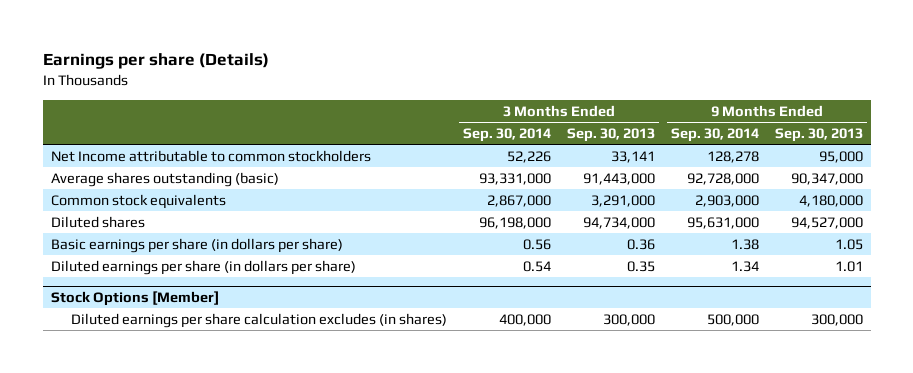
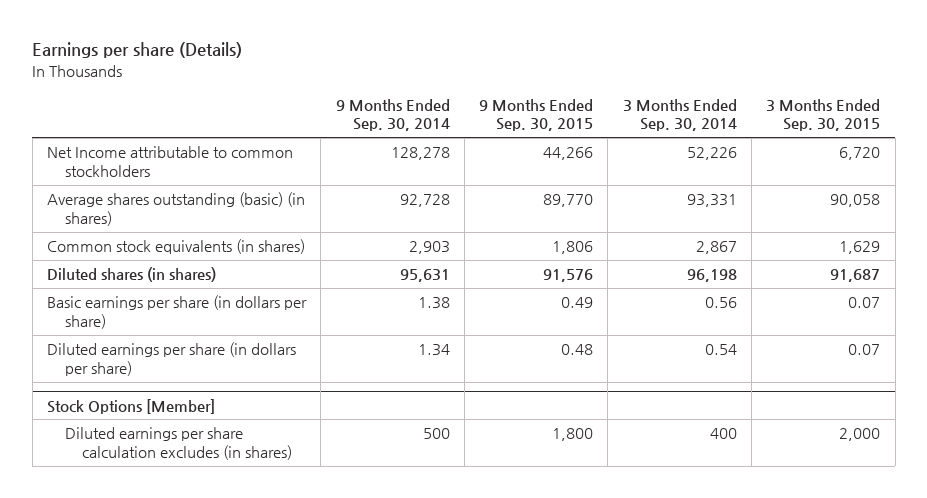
[566,127,655,142] Sep. 30, 2013 -> none
[774,127,863,142] Sep. 30, 2013 -> none
none -> [479,98,594,132] 9 Months Ended Sep. 30, 2015
none -> [766,98,881,132] 3 Months Ended Sep. 30, 2015
[50,171,279,187] Average shares outstanding (basic) -> [47,192,306,226] Average shares outstanding (basic) (in shares)
[478,172,551,185] 93,331,000 -> [686,194,737,208] 93,331
[686,172,759,185] 92,728,000 -> [399,194,450,208] 92,728
[50,193,226,209] Common stock equivalents -> [47,239,306,255] Common stock equivalents (in shares)
[486,194,551,207] 2,867,000 -> [695,241,737,255] 2,867
[694,194,759,207] 2,903,000 -> [408,241,450,255] 2,903
[50,215,145,228] Diluted shares -> [47,267,217,283] Diluted shares (in shares)
[478,216,551,229] 96,198,000 -> [686,269,737,283] 96,198
[686,216,759,229] 95,631,000 -> [399,269,450,283] 95,631
[498,313,551,326] 400,000 -> [709,428,737,440] 400
[706,313,759,326] 500,000 -> [422,428,450,440] 500

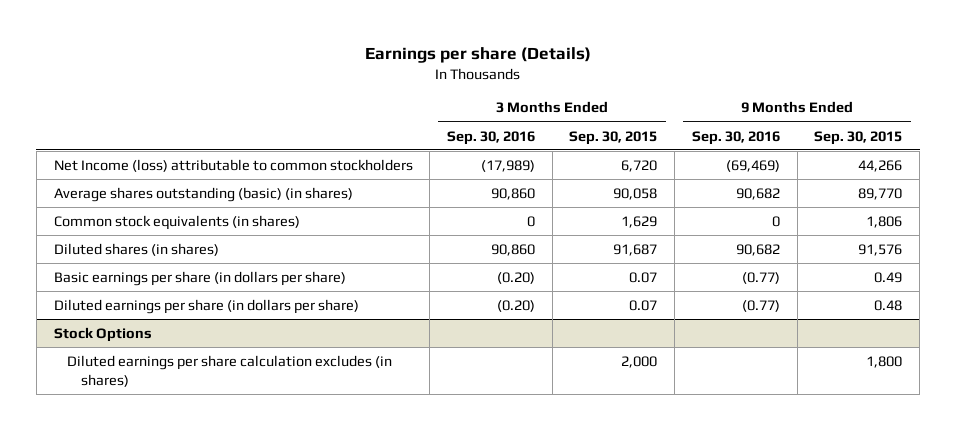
[335,98,450,132] 9 Months Ended Sep. 30, 2014 -> none
[622,98,737,132] 3 Months Ended Sep. 30, 2014 -> none
none -> [446,130,535,145] Sep. 30, 2016
none -> [691,130,780,145] Sep. 30, 2016
[47,146,294,177] Net Income attributable to common stockholders -> [53,158,413,172] Net Income (loss) attributable to common stockholders
[47,398,216,414] Stock Options [Member] -> [53,326,152,342] Stock Options

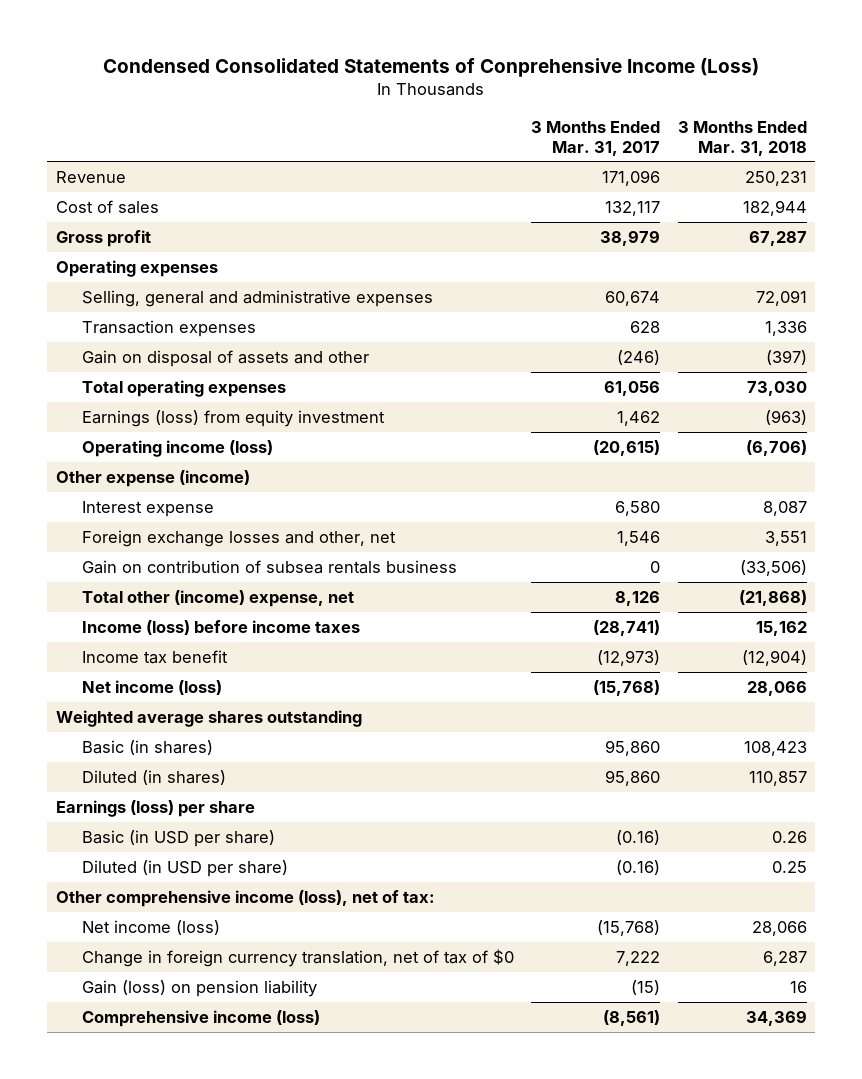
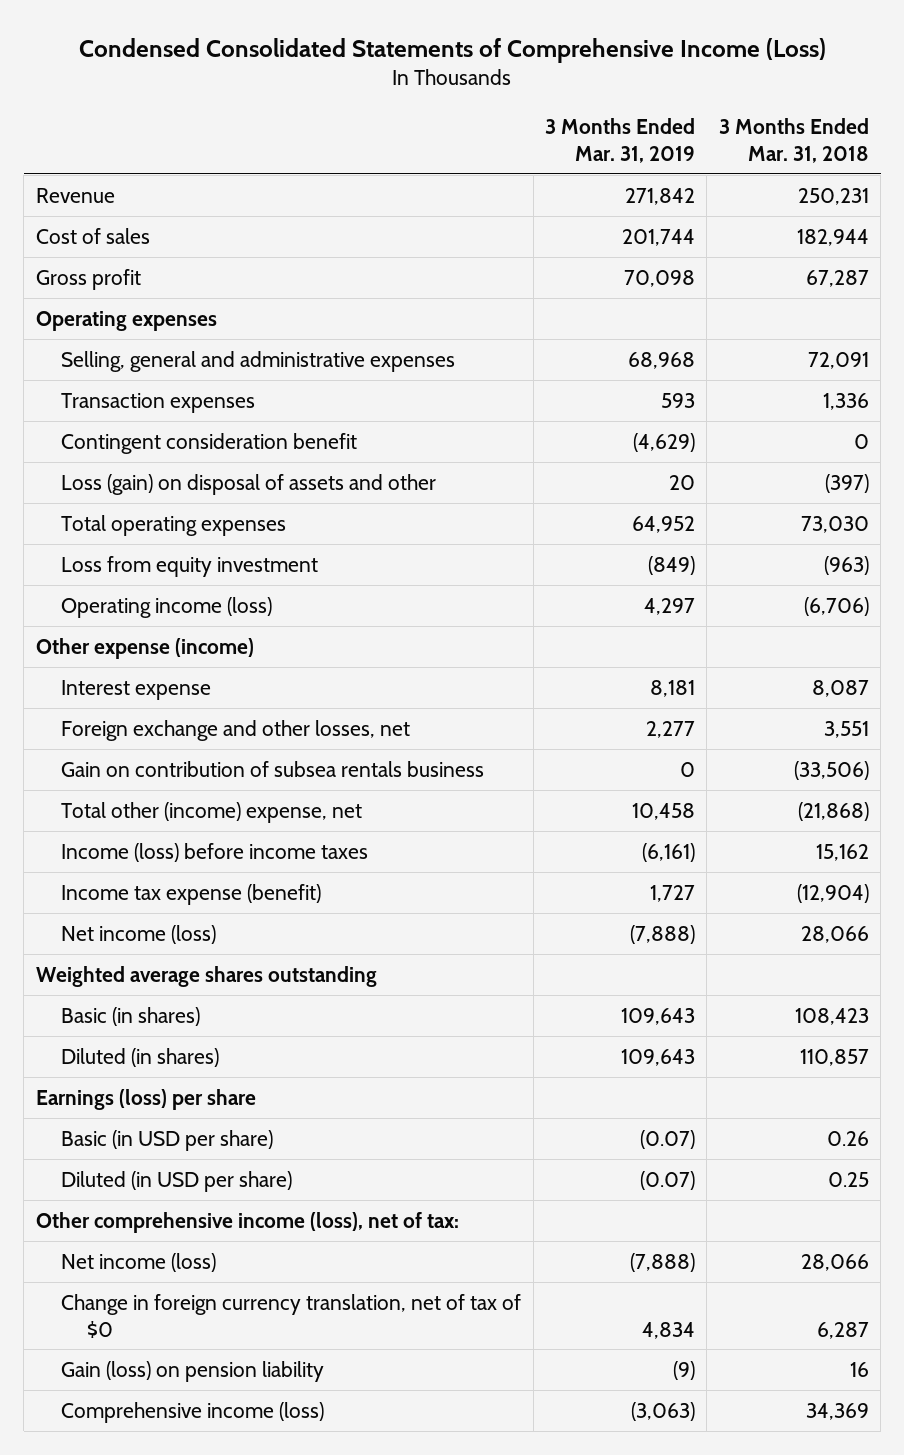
[103,57,760,77] Condensed Consolidated Statements of Conprehensive Income (Loss) -> [79,37,827,63] Condensed Consolidated Statements of Comprehensive Income (Loss)
[531,120,661,156] 3 Months Ended Mar. 31, 2017 -> none
none -> [544,118,695,163] 3 Months Ended Mar. 31, 2019
none -> [61,432,358,454] Contingent consideration benefit
[81,349,369,367] Gain on disposal of assets and other -> [61,473,437,495] Loss (gain) on disposal of assets and other
[81,409,385,427] Earnings (loss) from equity investment -> [61,555,319,577] Loss from equity investment
[81,529,396,547] Foreign exchange losses and other, net -> [61,719,411,741] Foreign exchange and other losses, net
[81,649,228,664] Income tax benefit -> [61,883,322,905] Income tax expense (benefit)

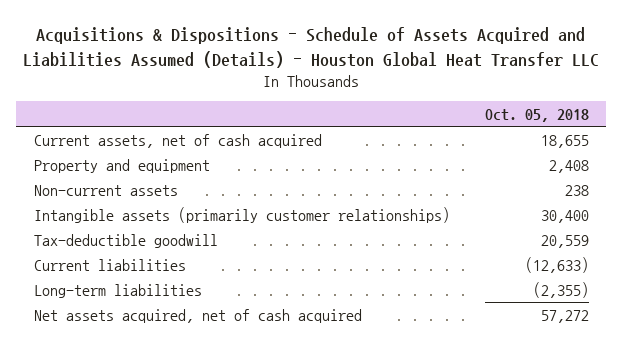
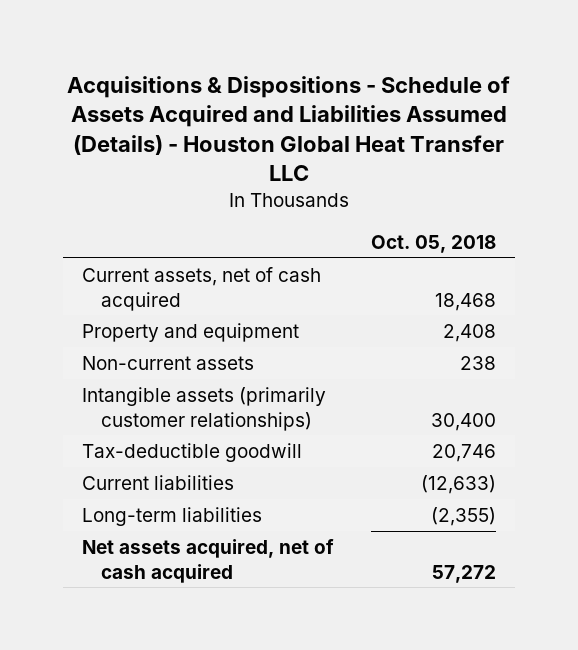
[540,134,589,148] 18,655 -> [435,292,497,311] 18,468
[540,234,589,248] 20,559 -> [432,443,497,462] 20,746

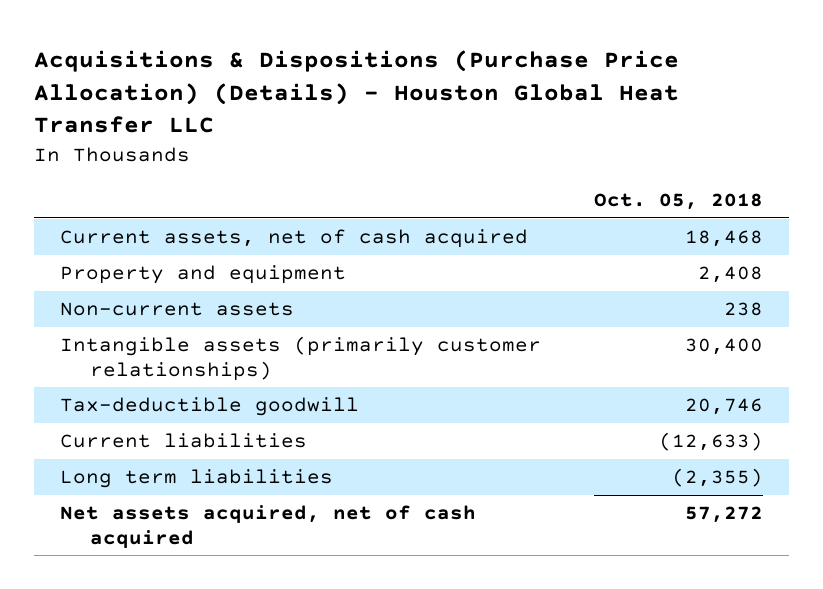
[67,75,511,182] Acquisitions & Dispositions - Schedule of Assets Acquired and Liabilities Assumed (Details) - Houston Global Heat Transfer LLC -> [33,49,679,134] Acquisitions & Dispositions (Purchase Price Allocation) (Details) - Houston Global Heat Transfer LLC
[81,506,262,526] Long-term liabilities -> [60,469,334,489] Long term liabilities

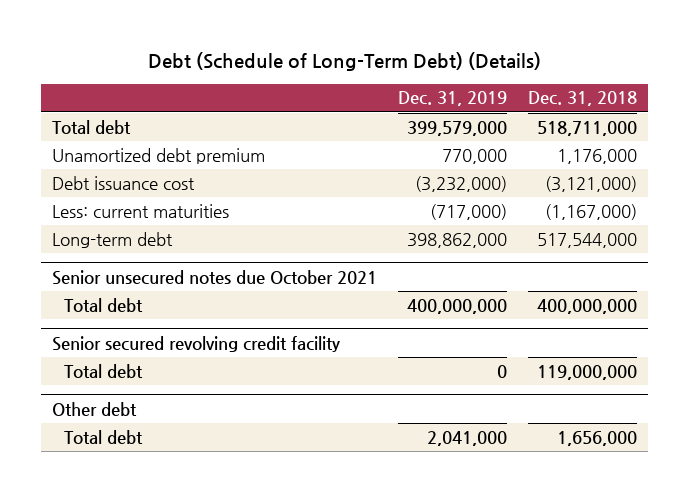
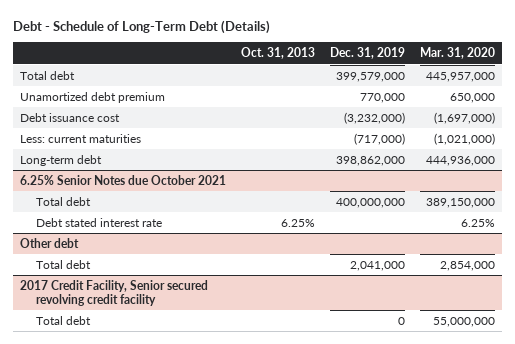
[148,52,542,72] Debt (Schedule of Long-Term Debt) (Details) -> [13,19,271,34] Debt - Schedule of Long-Term Debt (Details)
[527,91,637,107] Dec. 31, 2018 -> none
none -> [241,47,316,60] Oct. 31, 2013
none -> [419,47,495,60] Mar. 31, 2020
[51,269,377,285] Senior unsecured notes due October 2021 -> [20,174,227,185] 6.25% Senior Notes due October 2021
[51,335,340,352] Senior secured revolving credit facility -> none
[64,363,144,378] Total debt -> none
none -> [35,217,162,227] Debt stated interest rate
none -> [20,279,209,306] 2017 Credit Facility, Senior secured revolving credit facility
none -> [35,315,91,325] Total debt

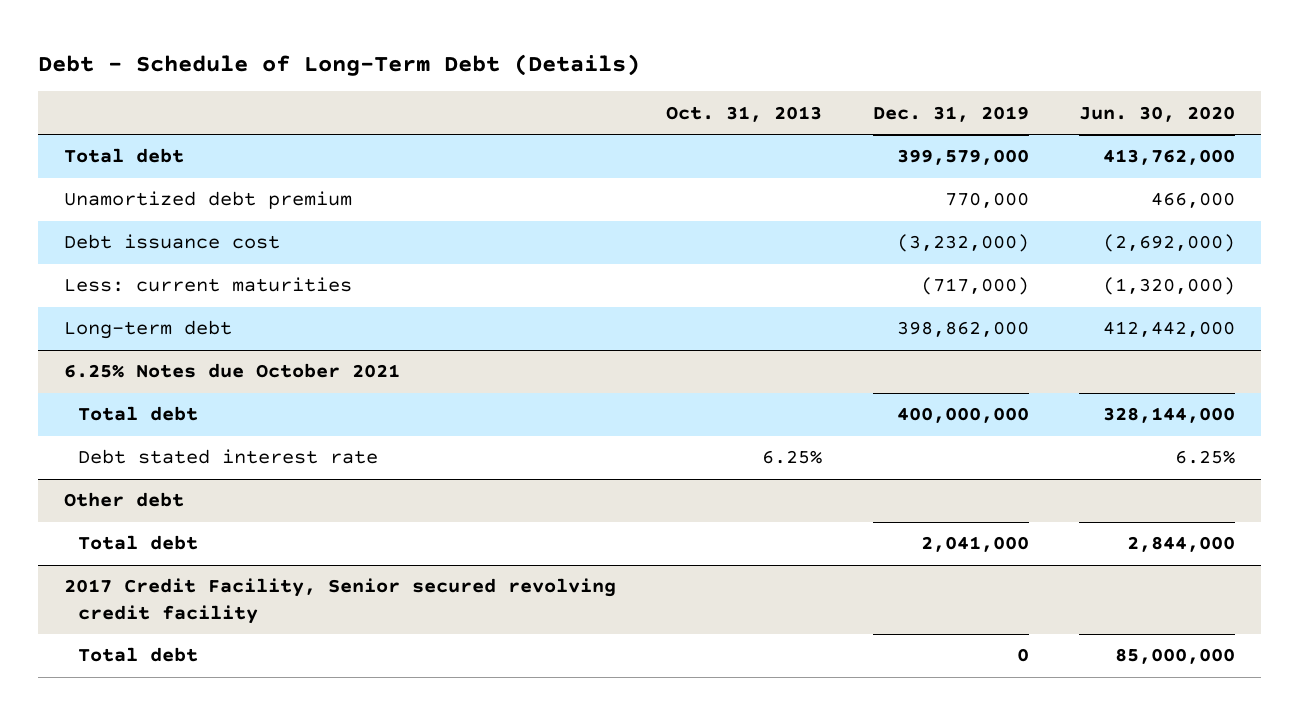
[419,47,495,60] Mar. 31, 2020 -> none
none -> [1079,105,1236,122] Jun. 30, 2020
[20,174,227,185] 6.25% Senior Notes due October 2021 -> [63,363,400,379] 6.25% Notes due October 2021

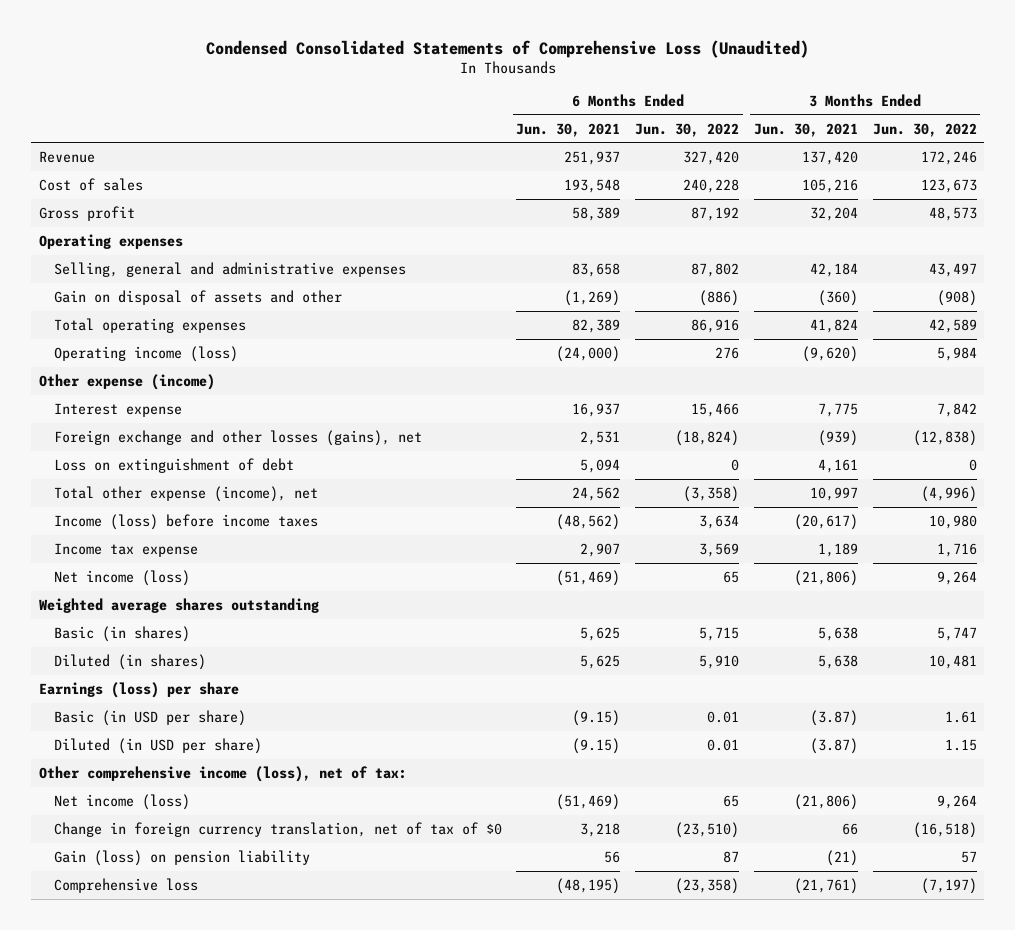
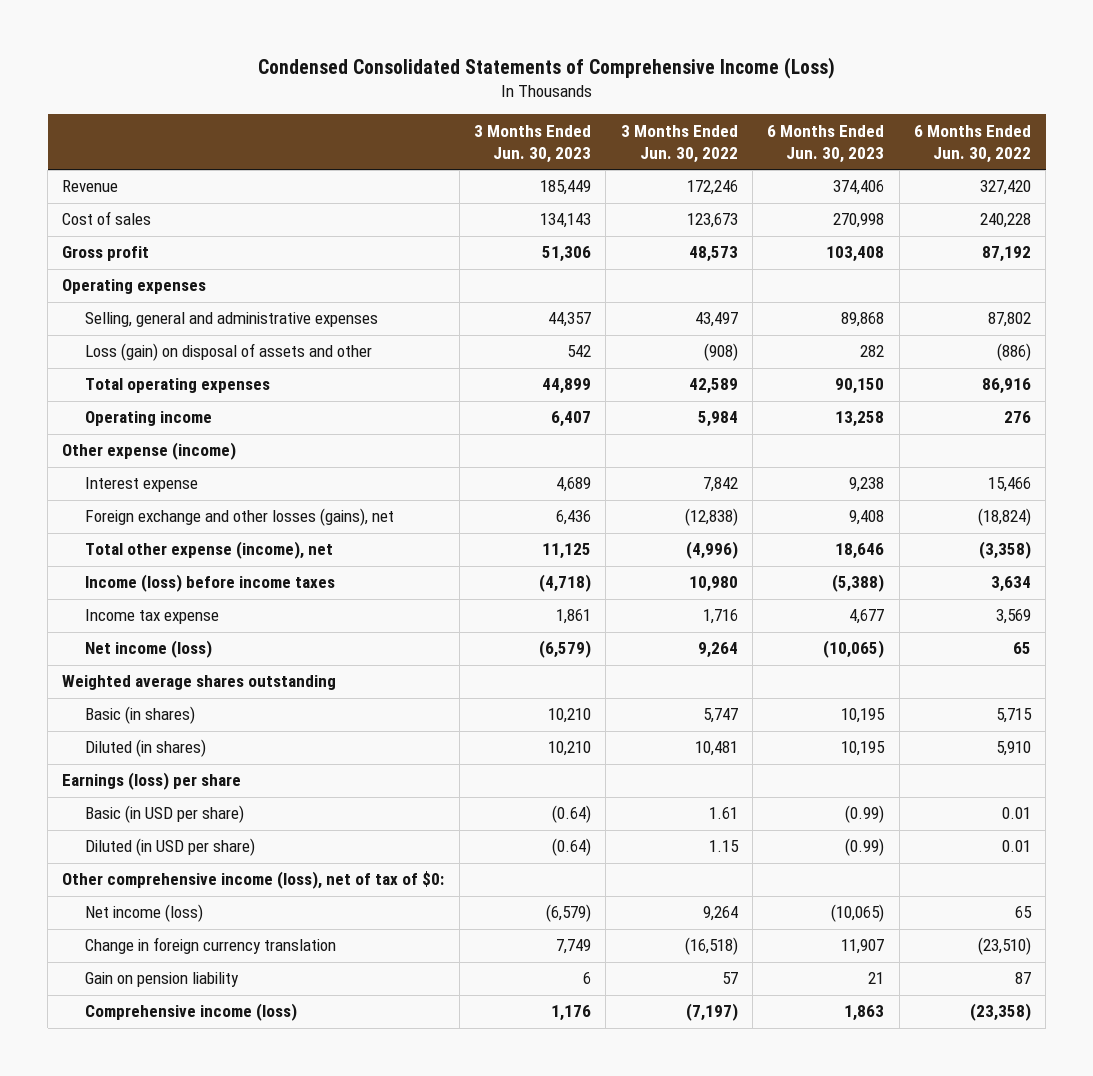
[205,39,809,58] Condensed Consolidated Statements of Comprehensive Loss (Unaudited) -> [257,57,835,80] Condensed Consolidated Statements of Comprehensive Income (Loss)
[516,122,621,137] Jun. 30, 2021 -> none
[753,122,858,137] Jun. 30, 2021 -> none
none -> [474,124,592,163] 3 Months Ended Jun. 30, 2023
none -> [767,124,885,163] 6 Months Ended Jun. 30, 2023
[53,289,342,305] Gain on disposal of assets and other -> [85,343,373,362] Loss (gain) on disposal of assets and other
[53,345,238,362] Operating income (loss) -> [85,411,213,427] Operating income
[53,457,294,473] Loss on extinguishment of debt -> none
[38,765,407,782] Other comprehensive income (loss), net of tax: -> [62,871,445,890] Other comprehensive income (loss), net of tax of $0:
[53,821,502,837] Change in foreign currency translation, net of tax of $0 -> [85,937,337,955] Change in foreign currency translation
[53,849,310,866] Gain (loss) on pension liability -> [85,972,240,988] Gain on pension liability
[53,877,198,893] Comprehensive loss -> [85,1003,298,1022] Comprehensive income (loss)

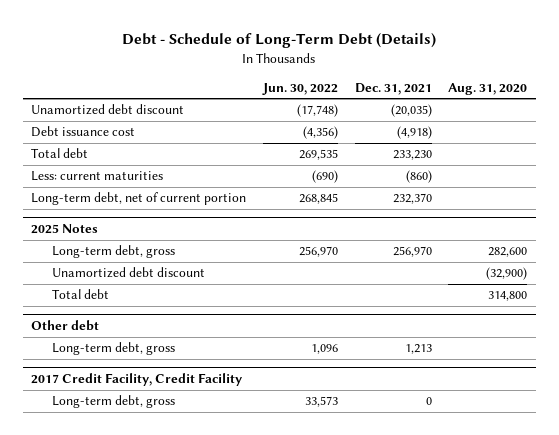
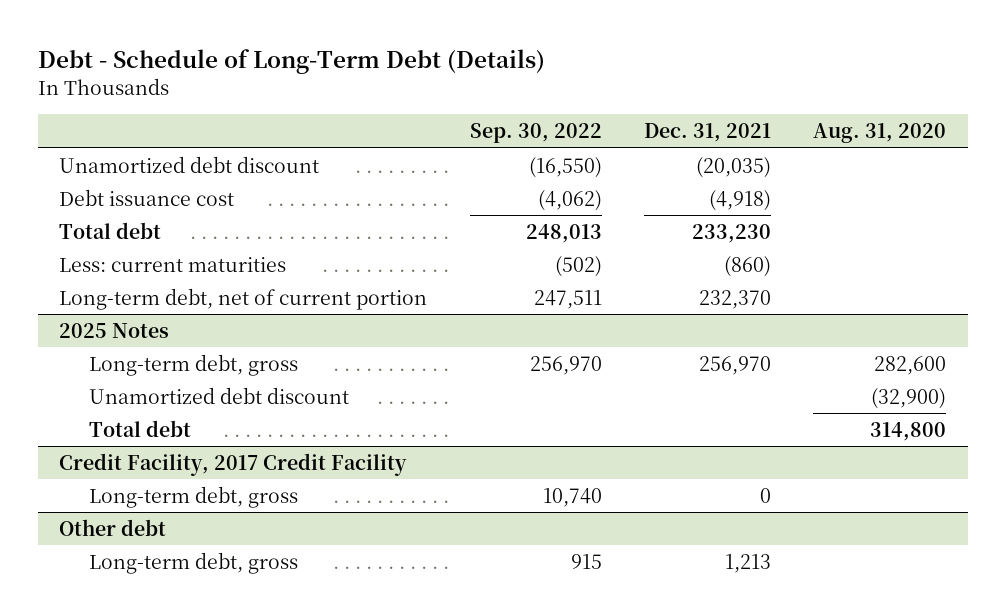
[262,82,339,95] Jun. 30, 2022 -> none
none -> [469,123,602,144] Sep. 30, 2022
none -> [59,452,408,476] Credit Facility, 2017 Credit Facility
none -> [88,485,298,508] Long-term debt, gross
[31,373,243,387] 2017 Credit Facility, Credit Facility -> none
[52,395,176,409] Long-term debt, gross -> none

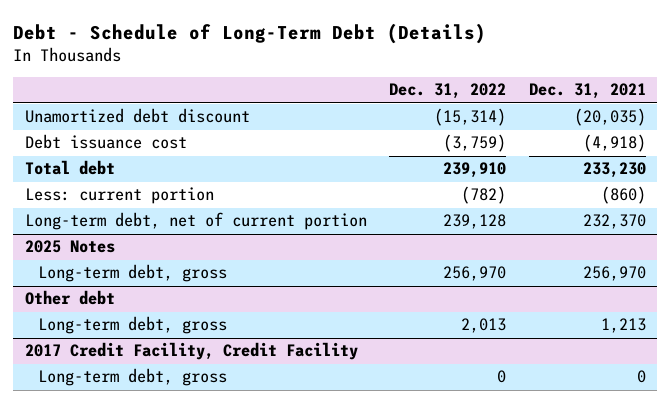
[469,123,602,144] Sep. 30, 2022 -> none
[813,123,947,144] Aug. 31, 2020 -> none
none -> [389,83,507,100] Dec. 31, 2022
[59,256,287,272] Less: current maturities -> [24,187,214,205] Less: current portion
[88,386,349,404] Unamortized debt discount -> none
[88,419,191,437] Total debt -> none
[59,452,408,476] Credit Facility, 2017 Credit Facility -> none
[88,485,298,508] Long-term debt, gross -> none
none -> [24,342,358,361] 2017 Credit Facility, Credit Facility
none -> [37,368,227,387] Long-term debt, gross

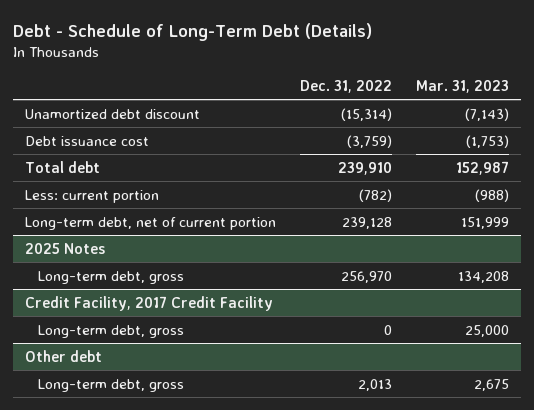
[528,83,646,100] Dec. 31, 2021 -> none
none -> [416,79,510,93] Mar. 31, 2023
none -> [25,295,274,311] Credit Facility, 2017 Credit Facility
none -> [38,324,185,338] Long-term debt, gross
[24,342,358,361] 2017 Credit Facility, Credit Facility -> none
[37,368,227,387] Long-term debt, gross -> none

